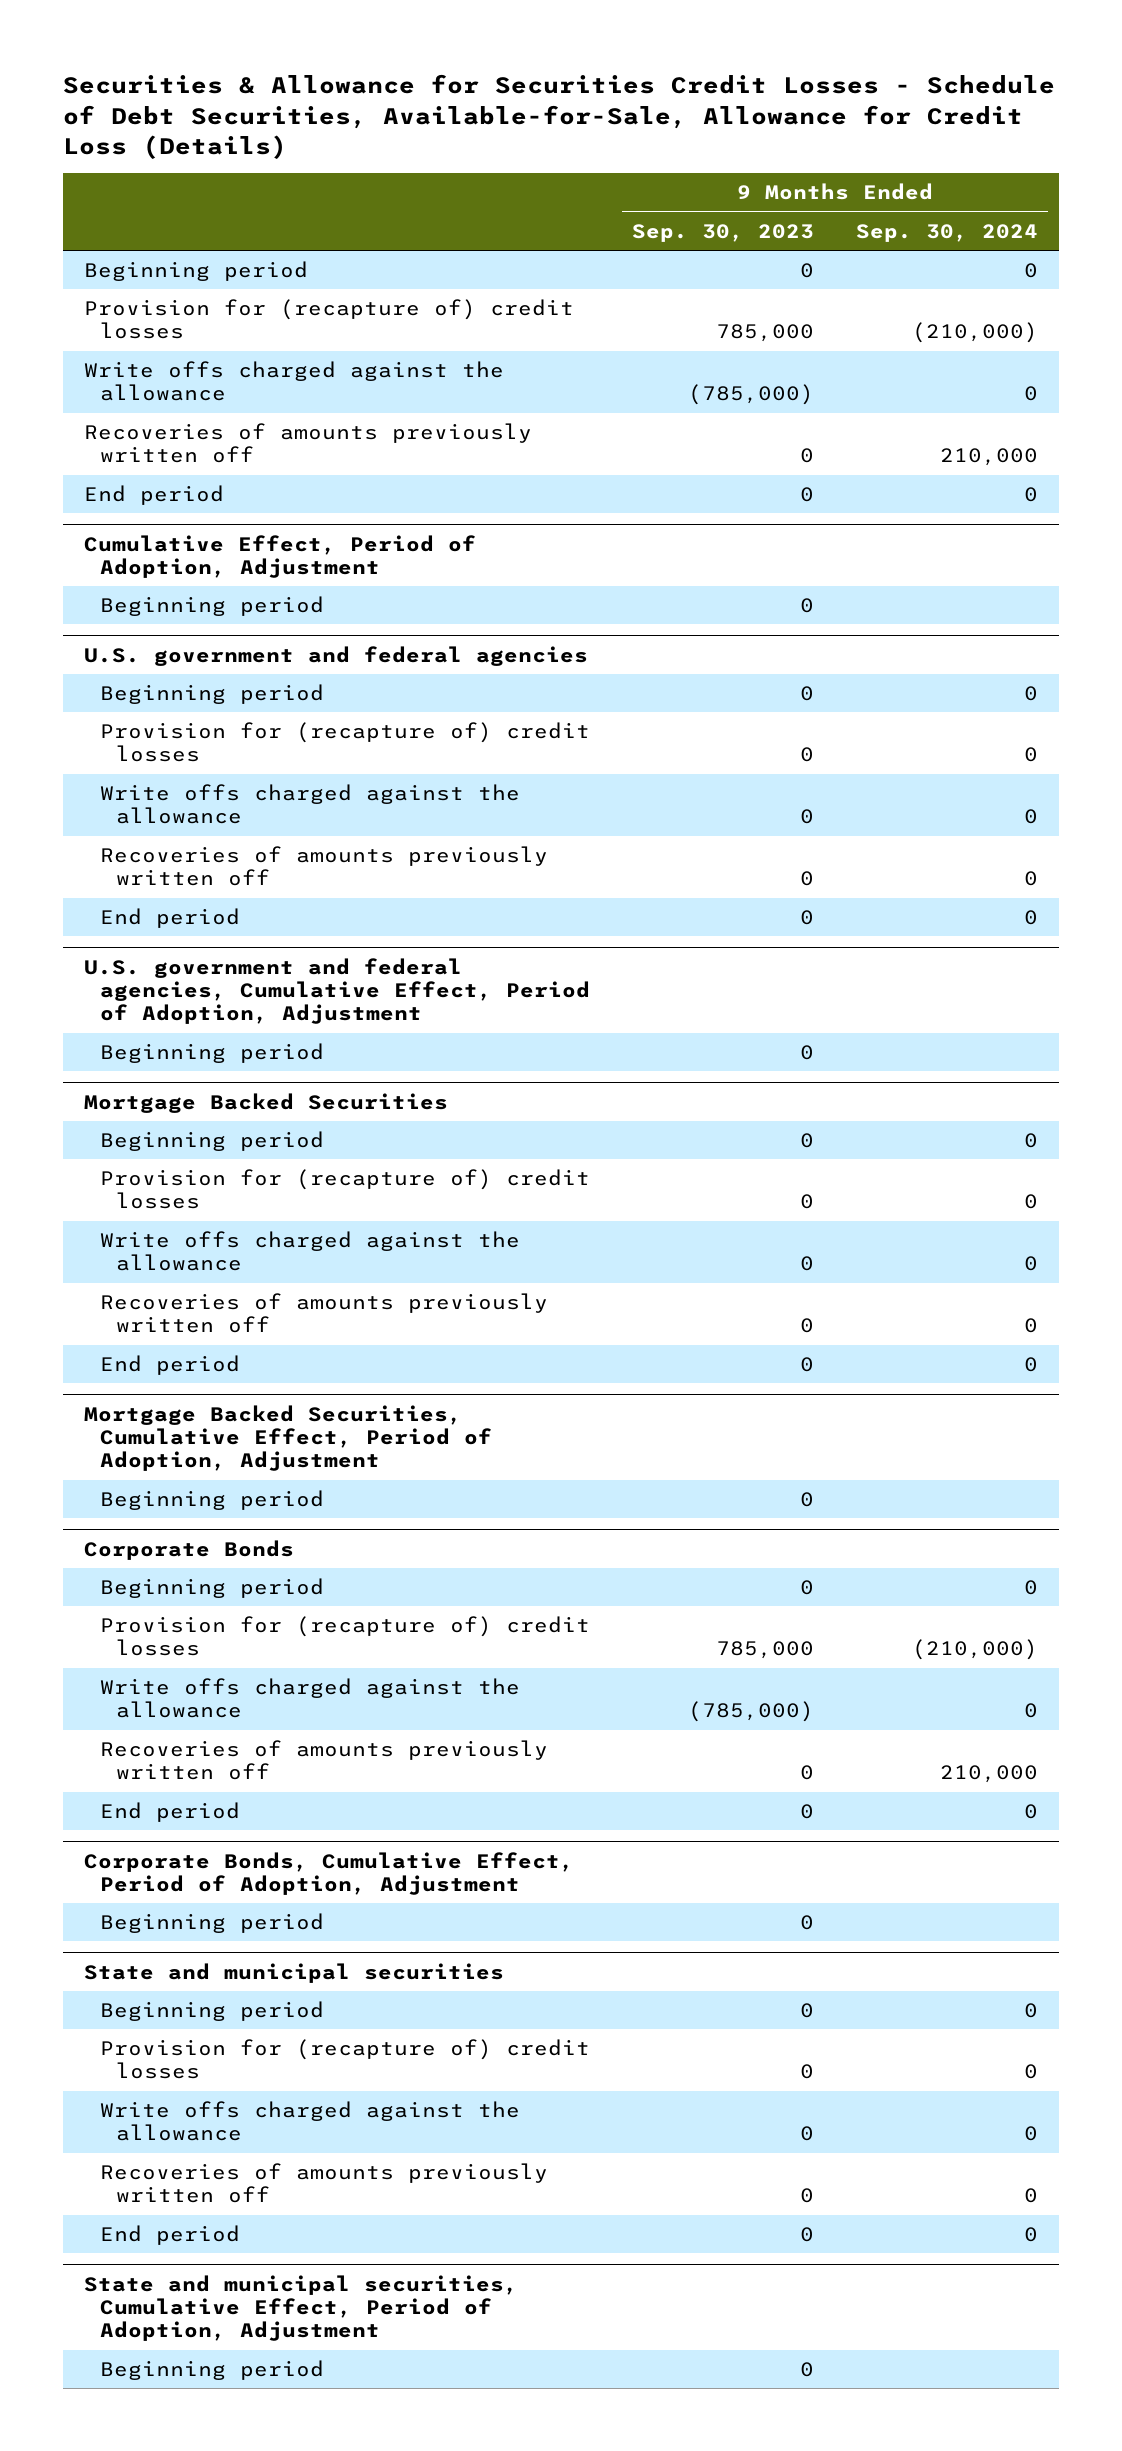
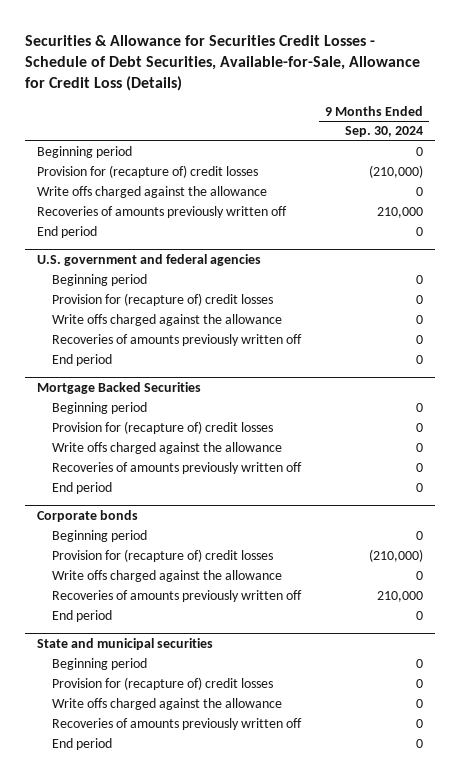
[631,223,814,242] Sep. 30, 2023 -> none
[84,534,477,578] Cumulative Effect, Period of Adoption, Adjustment -> none
[100,595,325,616] Beginning period -> none
[84,957,591,1025] U.S. government and federal agencies, Cumulative Effect, Period of Adoption, Adjustment -> none
[100,1042,325,1063] Beginning period -> none
[84,1404,493,1472] Mortgage Backed Securities, Cumulative Effect, Period of Adoption, Adjustment -> none
[100,1489,325,1510] Beginning period -> none
[84,1539,295,1560] Corporate Bonds -> [36,510,138,523] Corporate bonds
[84,1851,575,1895] Corporate Bonds, Cumulative Effect, Period of Adoption, Adjustment -> none
[100,1912,325,1933] Beginning period -> none
[84,2274,519,2342] State and municipal securities, Cumulative Effect, Period of Adoption, Adjustment -> none
[100,2359,325,2380] Beginning period -> none

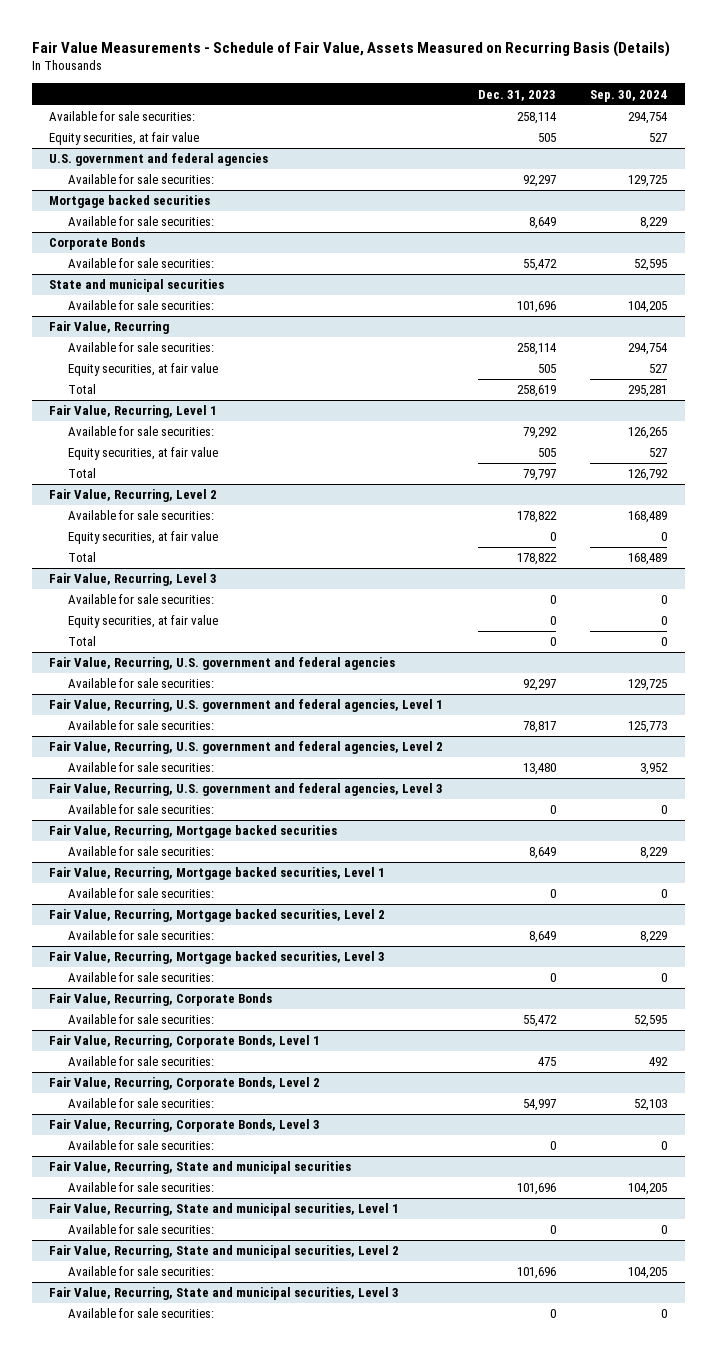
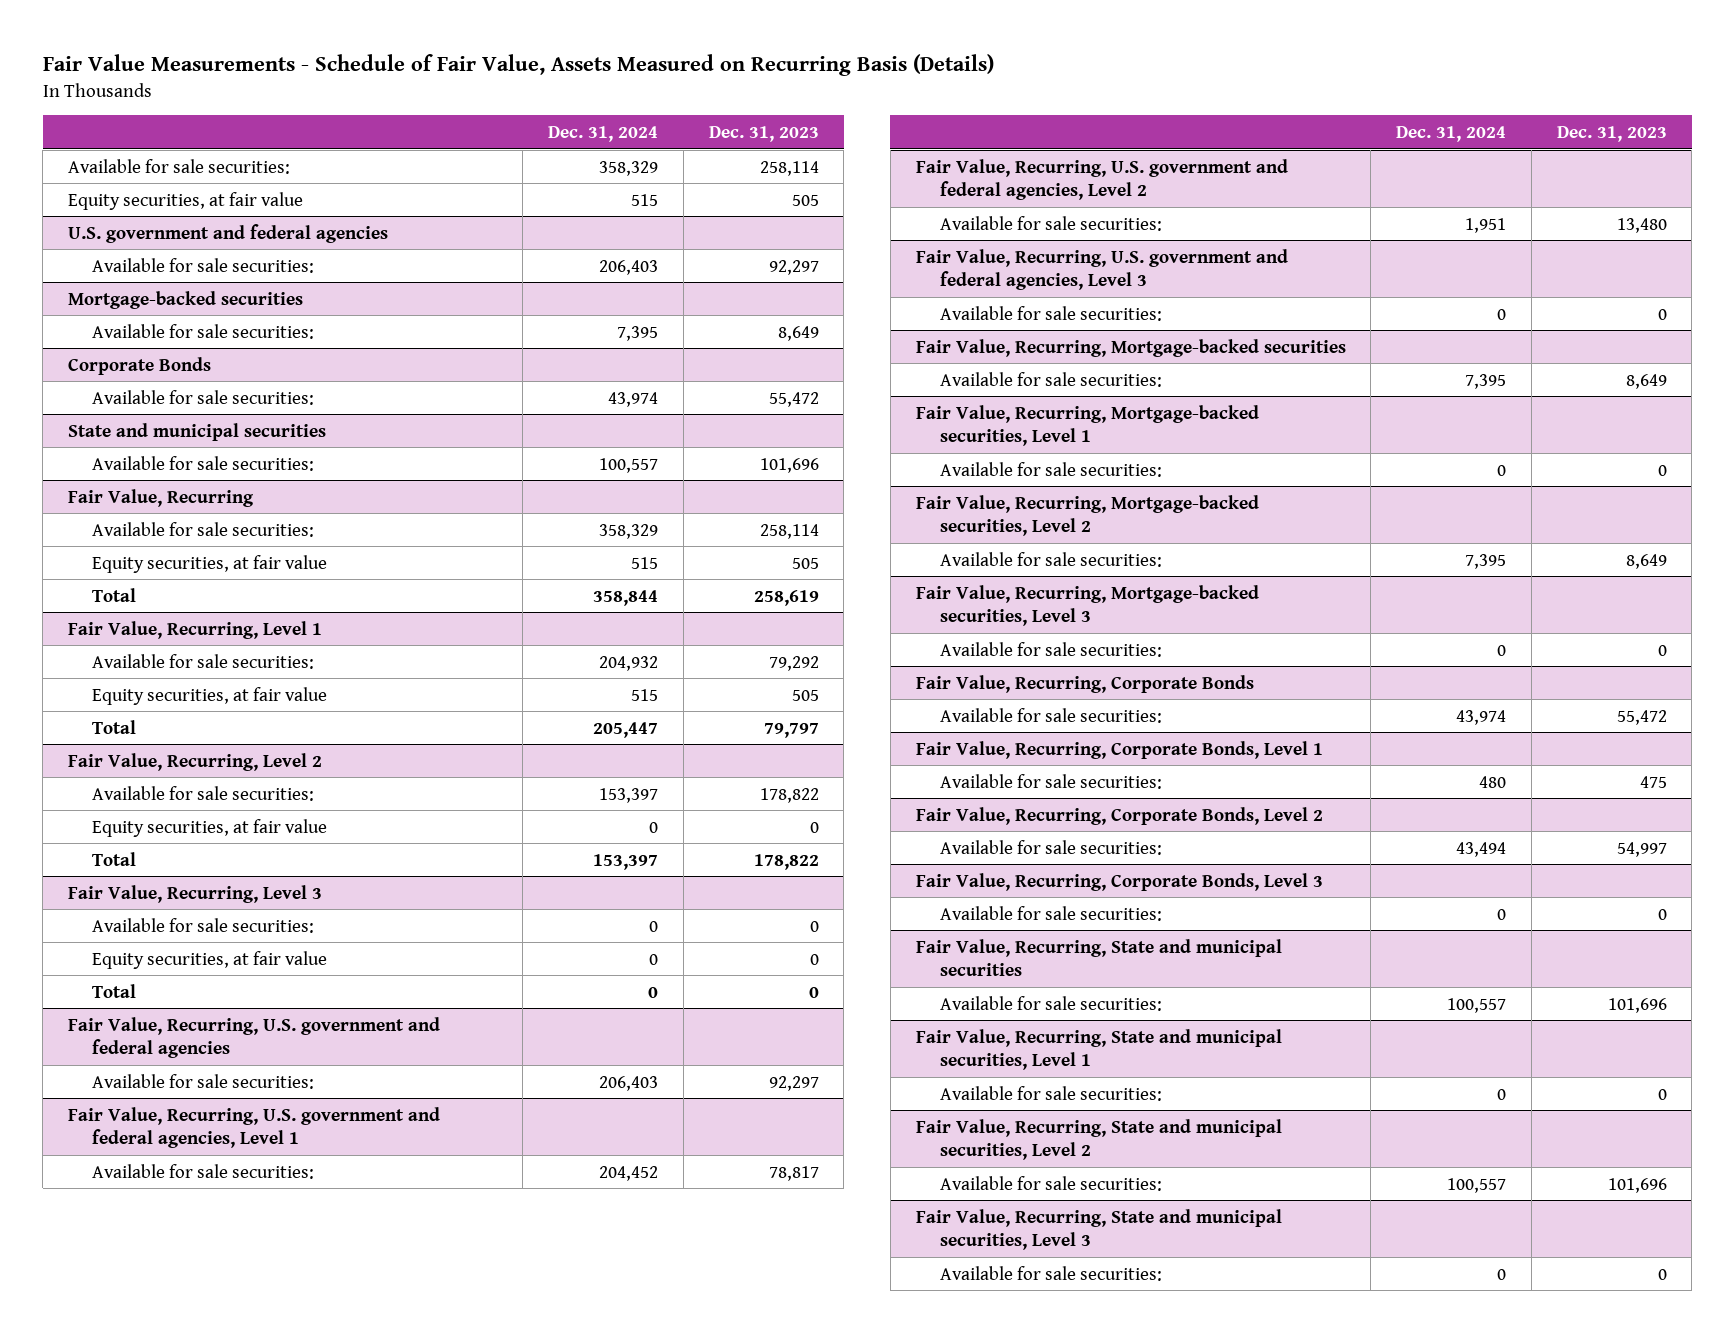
[590,89,668,102] Sep. 30, 2024 -> none
none -> [548,125,659,142] Dec. 31, 2024
[49,195,211,209] Mortgage backed securities -> [67,290,303,309] Mortgage-backed securities
[49,825,338,839] Fair Value, Recurring, Mortgage backed securities -> [915,338,1346,357] Fair Value, Recurring, Mortgage-backed securities
[49,867,386,881] Fair Value, Recurring, Mortgage backed securities, Level 1 -> [915,404,1259,446] Fair Value, Recurring, Mortgage-backed securities, Level 1
[49,909,386,923] Fair Value, Recurring, Mortgage backed securities, Level 2 -> [915,494,1259,536] Fair Value, Recurring, Mortgage-backed securities, Level 2
[49,951,386,965] Fair Value, Recurring, Mortgage backed securities, Level 3 -> [915,584,1259,626] Fair Value, Recurring, Mortgage-backed securities, Level 3

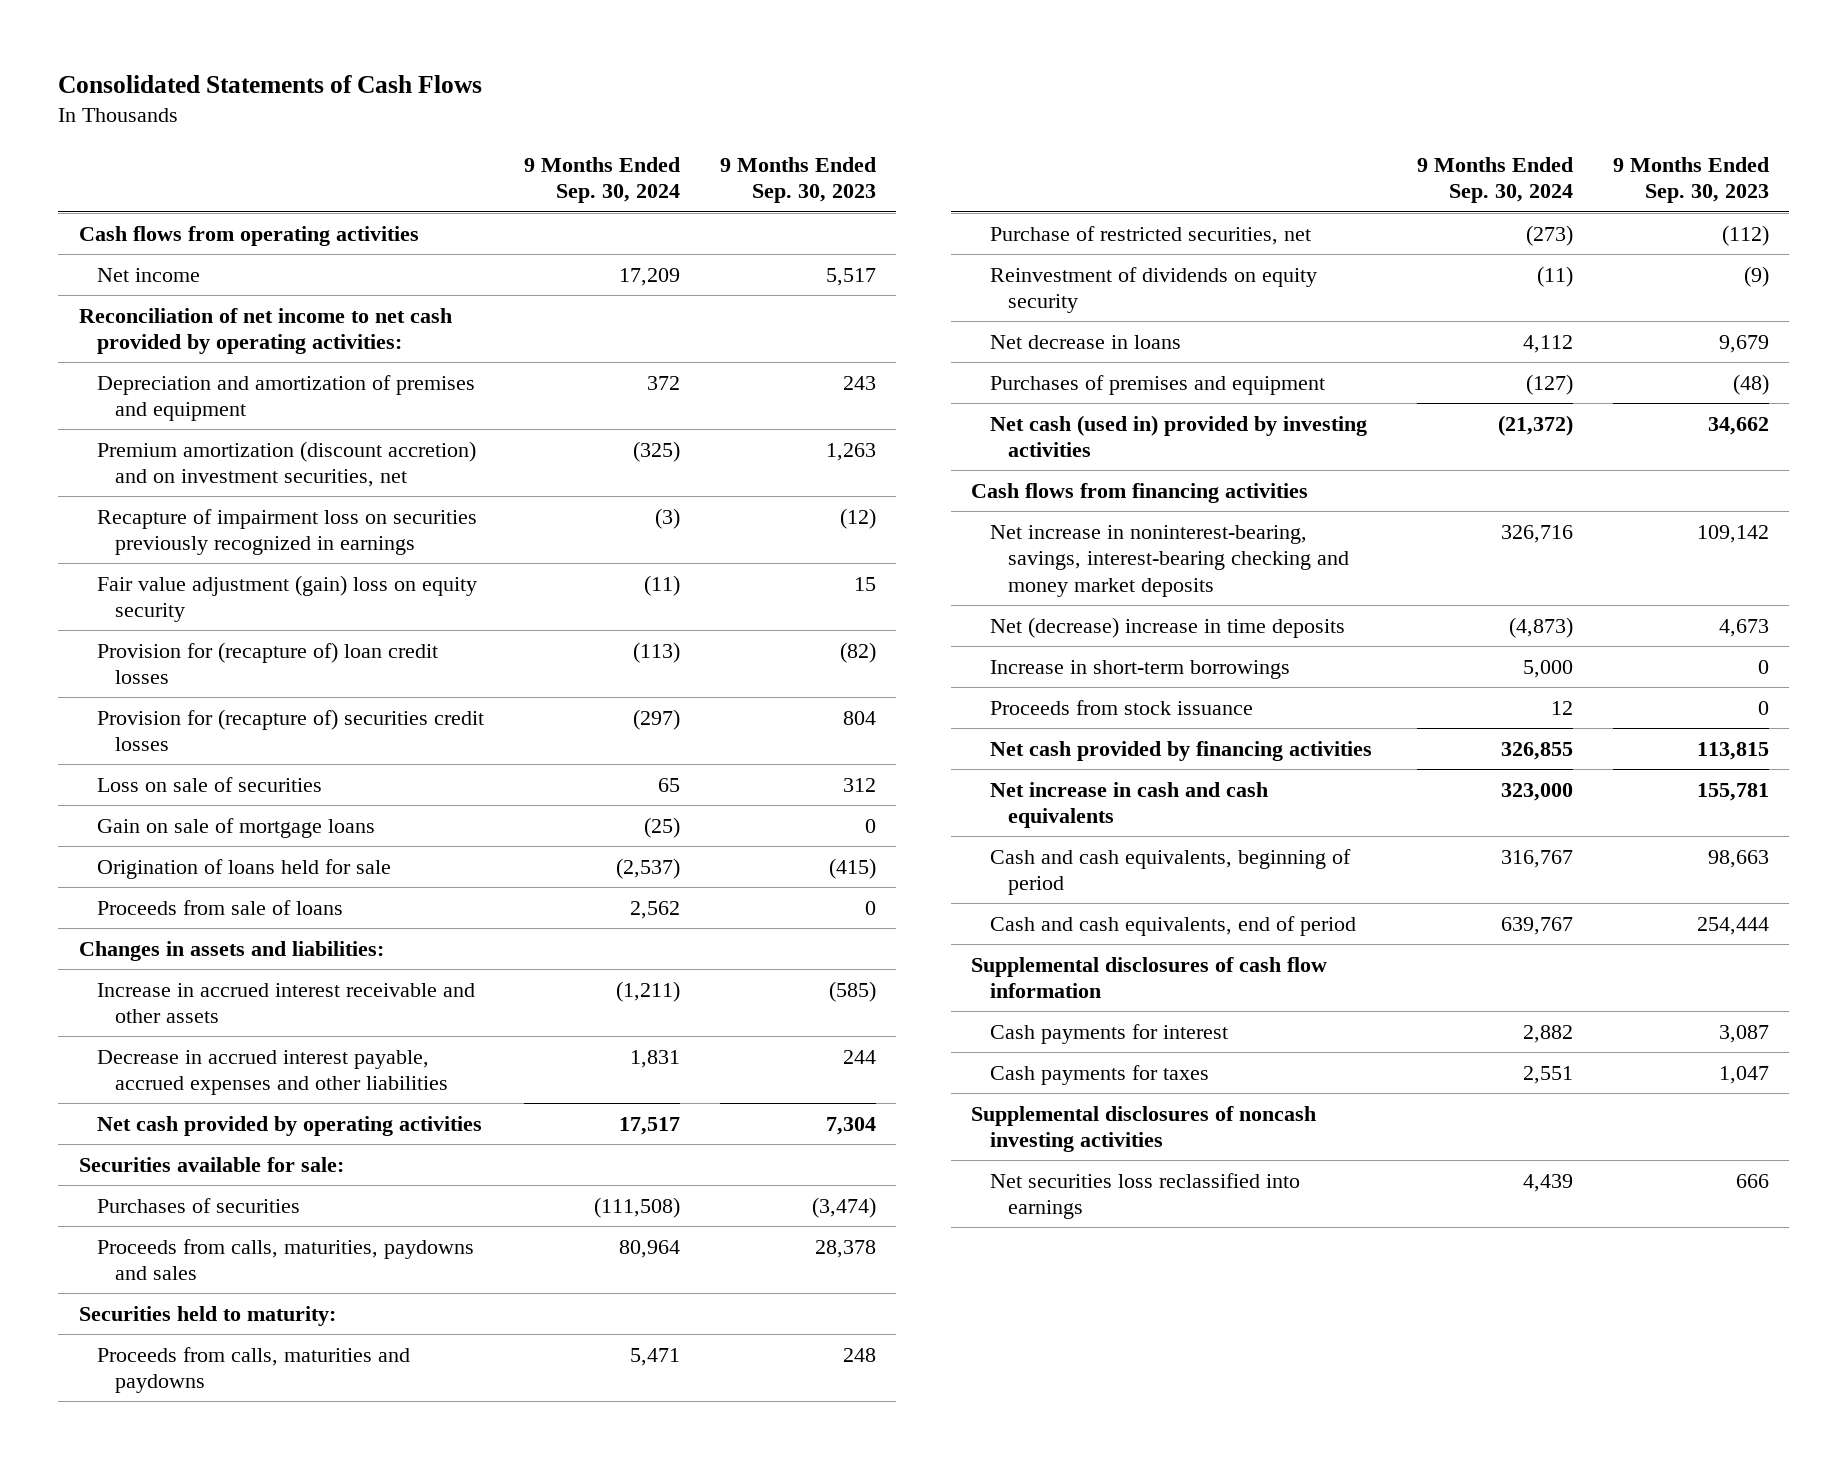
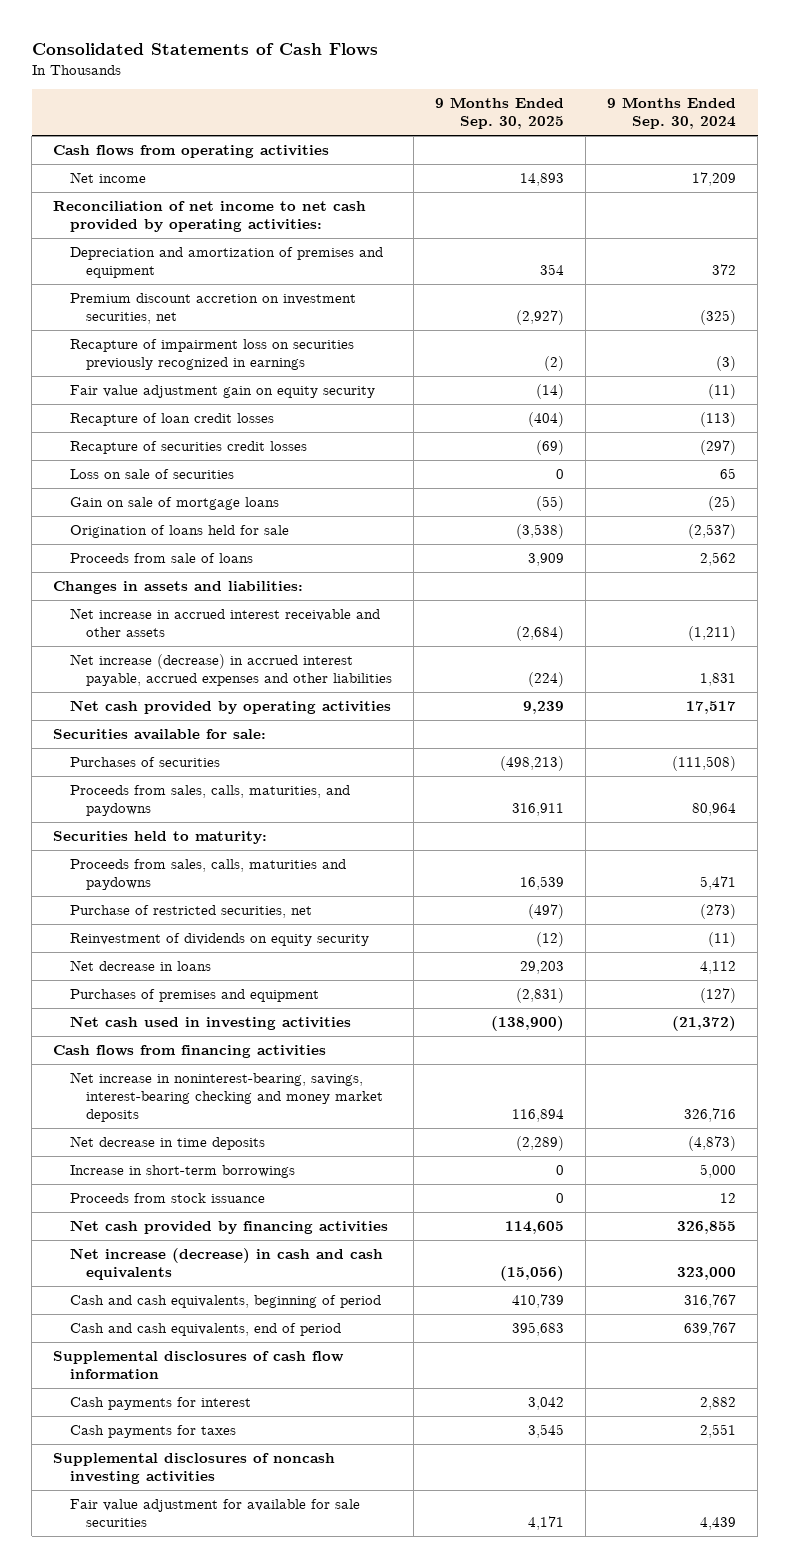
[720,156,877,204] 9 Months Ended Sep. 30, 2023 -> none
none -> [435,97,565,130] 9 Months Ended Sep. 30, 2025
[96,440,476,488] Premium amortization (discount accretion) and on investment securities, net -> [69,292,356,325] Premium discount accretion on investment securities, net
[96,574,477,623] Fair value adjustment (gain) loss on equity security -> [69,384,375,398] Fair value adjustment gain on equity security
[96,641,438,685] Provision for (recapture of) loan credit losses -> [69,412,274,426] Recapture of loan credit losses
[96,708,484,752] Provision for (recapture of) securities credit losses -> [69,440,307,454] Recapture of securities credit losses
[96,982,475,1024] Increase in accrued interest receivable and other assets -> [69,607,380,638] Net increase in accrued interest receivable and other assets
[96,1049,449,1096] Decrease in accrued interest payable, accrued expenses and other liabilities -> [69,653,392,687] Net increase (decrease) in accrued interest payable, accrued expenses and other liabilities
[96,1238,474,1281] Proceeds from calls, maturities, paydowns and sales -> [69,784,350,817] Proceeds from sales, calls, maturities, and paydowns
[96,1346,410,1394] Proceeds from calls, maturities and paydowns -> [69,858,346,891] Proceeds from sales, calls, maturities and paydowns
[989,414,1367,458] Net cash (used in) provided by investing activities -> [69,1015,351,1030] Net cash used in investing activities
[989,616,1345,638] Net (decrease) increase in time deposits -> [69,1135,265,1150] Net decrease in time deposits
[989,781,1268,829] Net increase in cash and cash equivalents -> [69,1247,383,1281] Net increase (decrease) in cash and cash equivalents
[989,1172,1300,1220] Net securities loss reclassified into earnings -> [69,1498,360,1528] Fair value adjustment for available for sale securities

